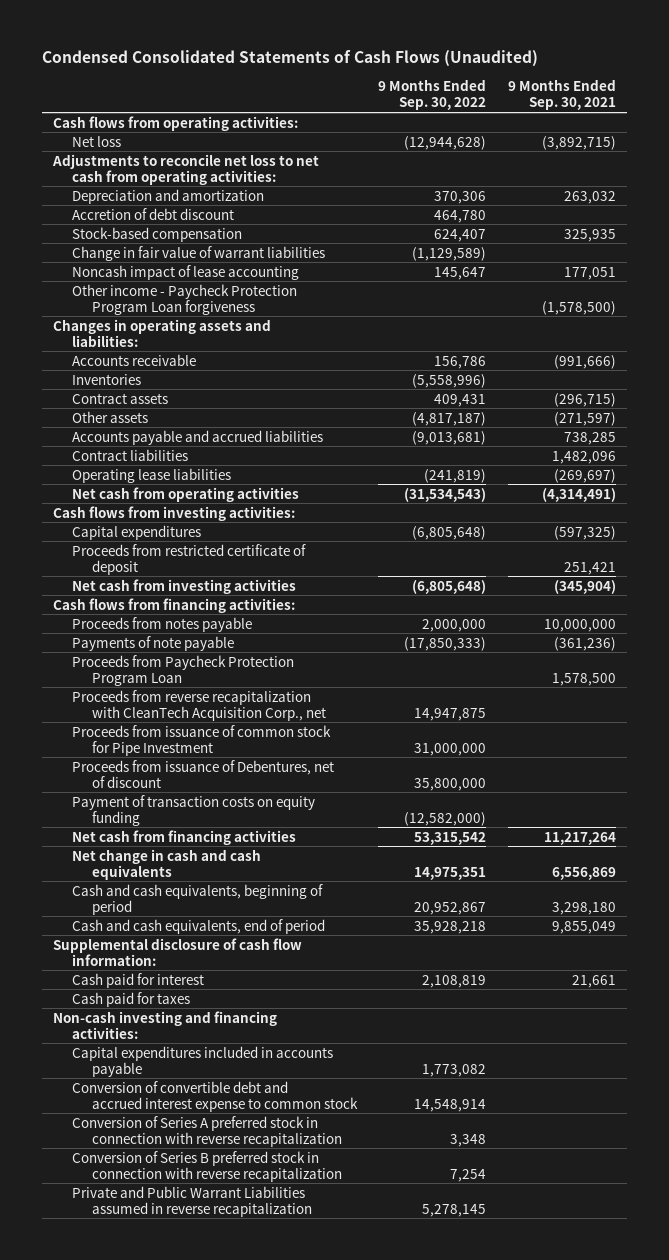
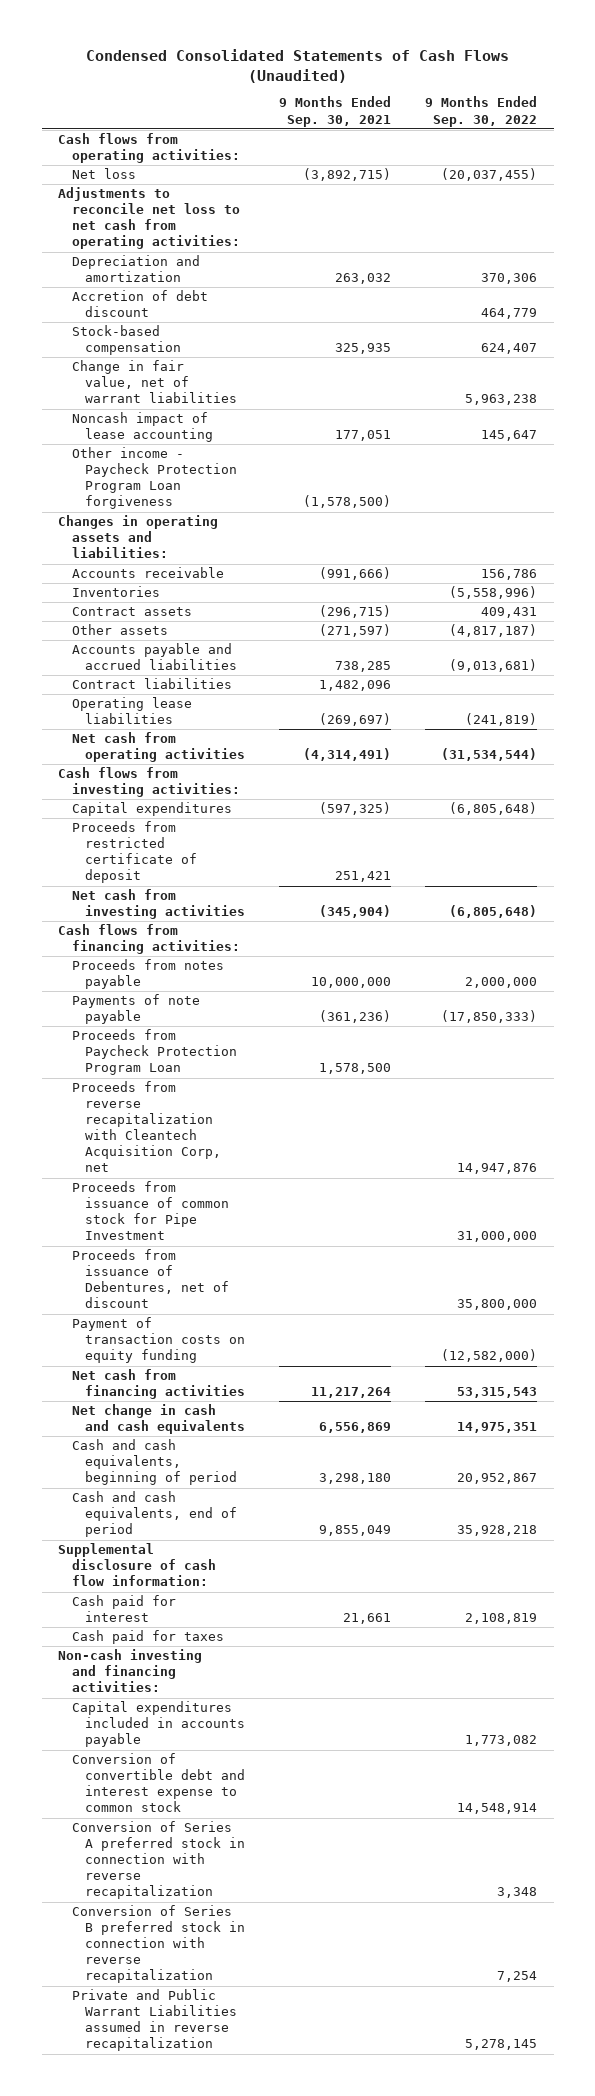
[404,135,487,150] (12,944,628) -> [440,168,537,182] (20,037,455)
[434,209,487,223] 464,780 -> [480,308,537,320] 464,779
[72,245,326,261] Change in fair value of warrant liabilities -> [71,360,238,404] Change in fair value, net of warrant liabilities
[412,246,487,261] (1,129,589) -> [464,394,537,406] 5,963,238
[404,487,487,502] (31,534,543) -> [440,748,537,762] (31,534,544)
[72,689,326,721] Proceeds from reverse recapitalization with CleanTech Acquisition Corp., net -> [71,1081,222,1173] Proceeds from reverse recapitalization with Cleantech Acquisition Corp, net
[414,707,487,721] 14,947,875 -> [456,1163,537,1175] 14,947,876
[414,831,487,845] 53,315,542 -> [456,1387,537,1399] 53,315,543
[72,1080,358,1112] Conversion of convertible debt and accrued interest expense to common stock -> [71,1753,246,1813] Conversion of convertible debt and interest expense to common stock

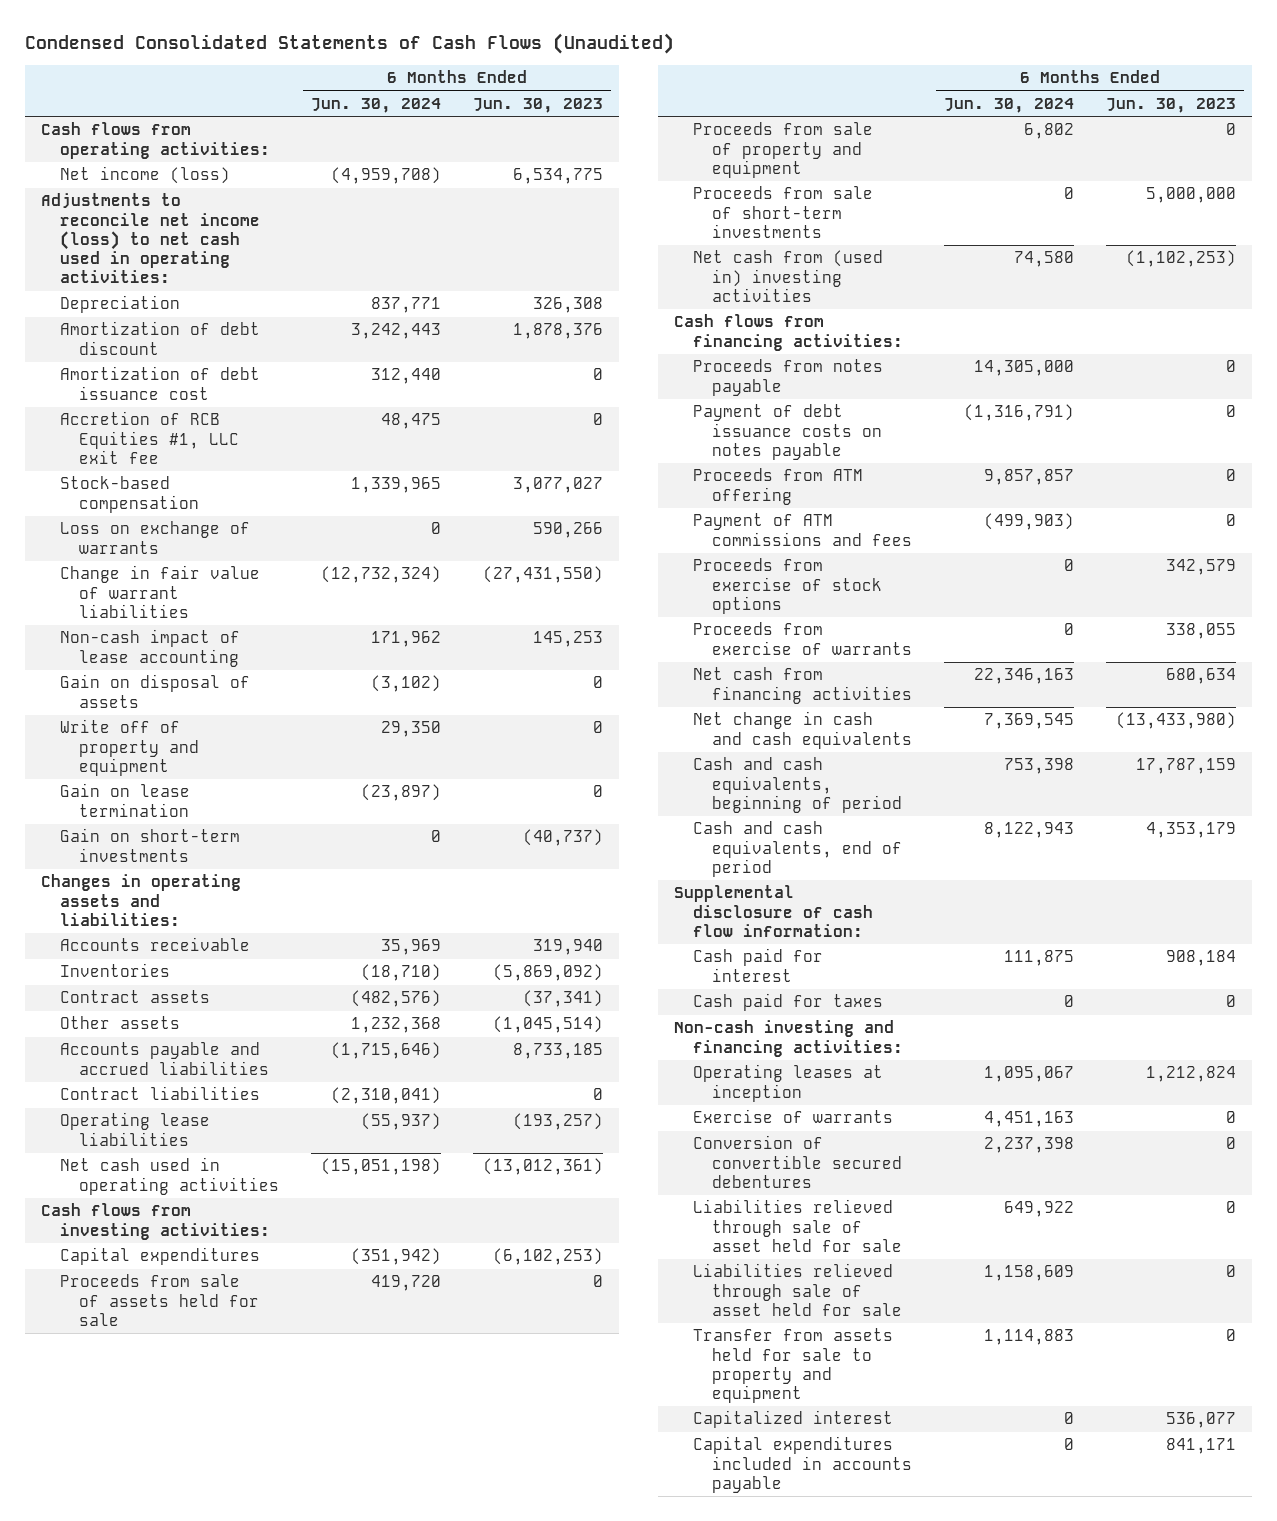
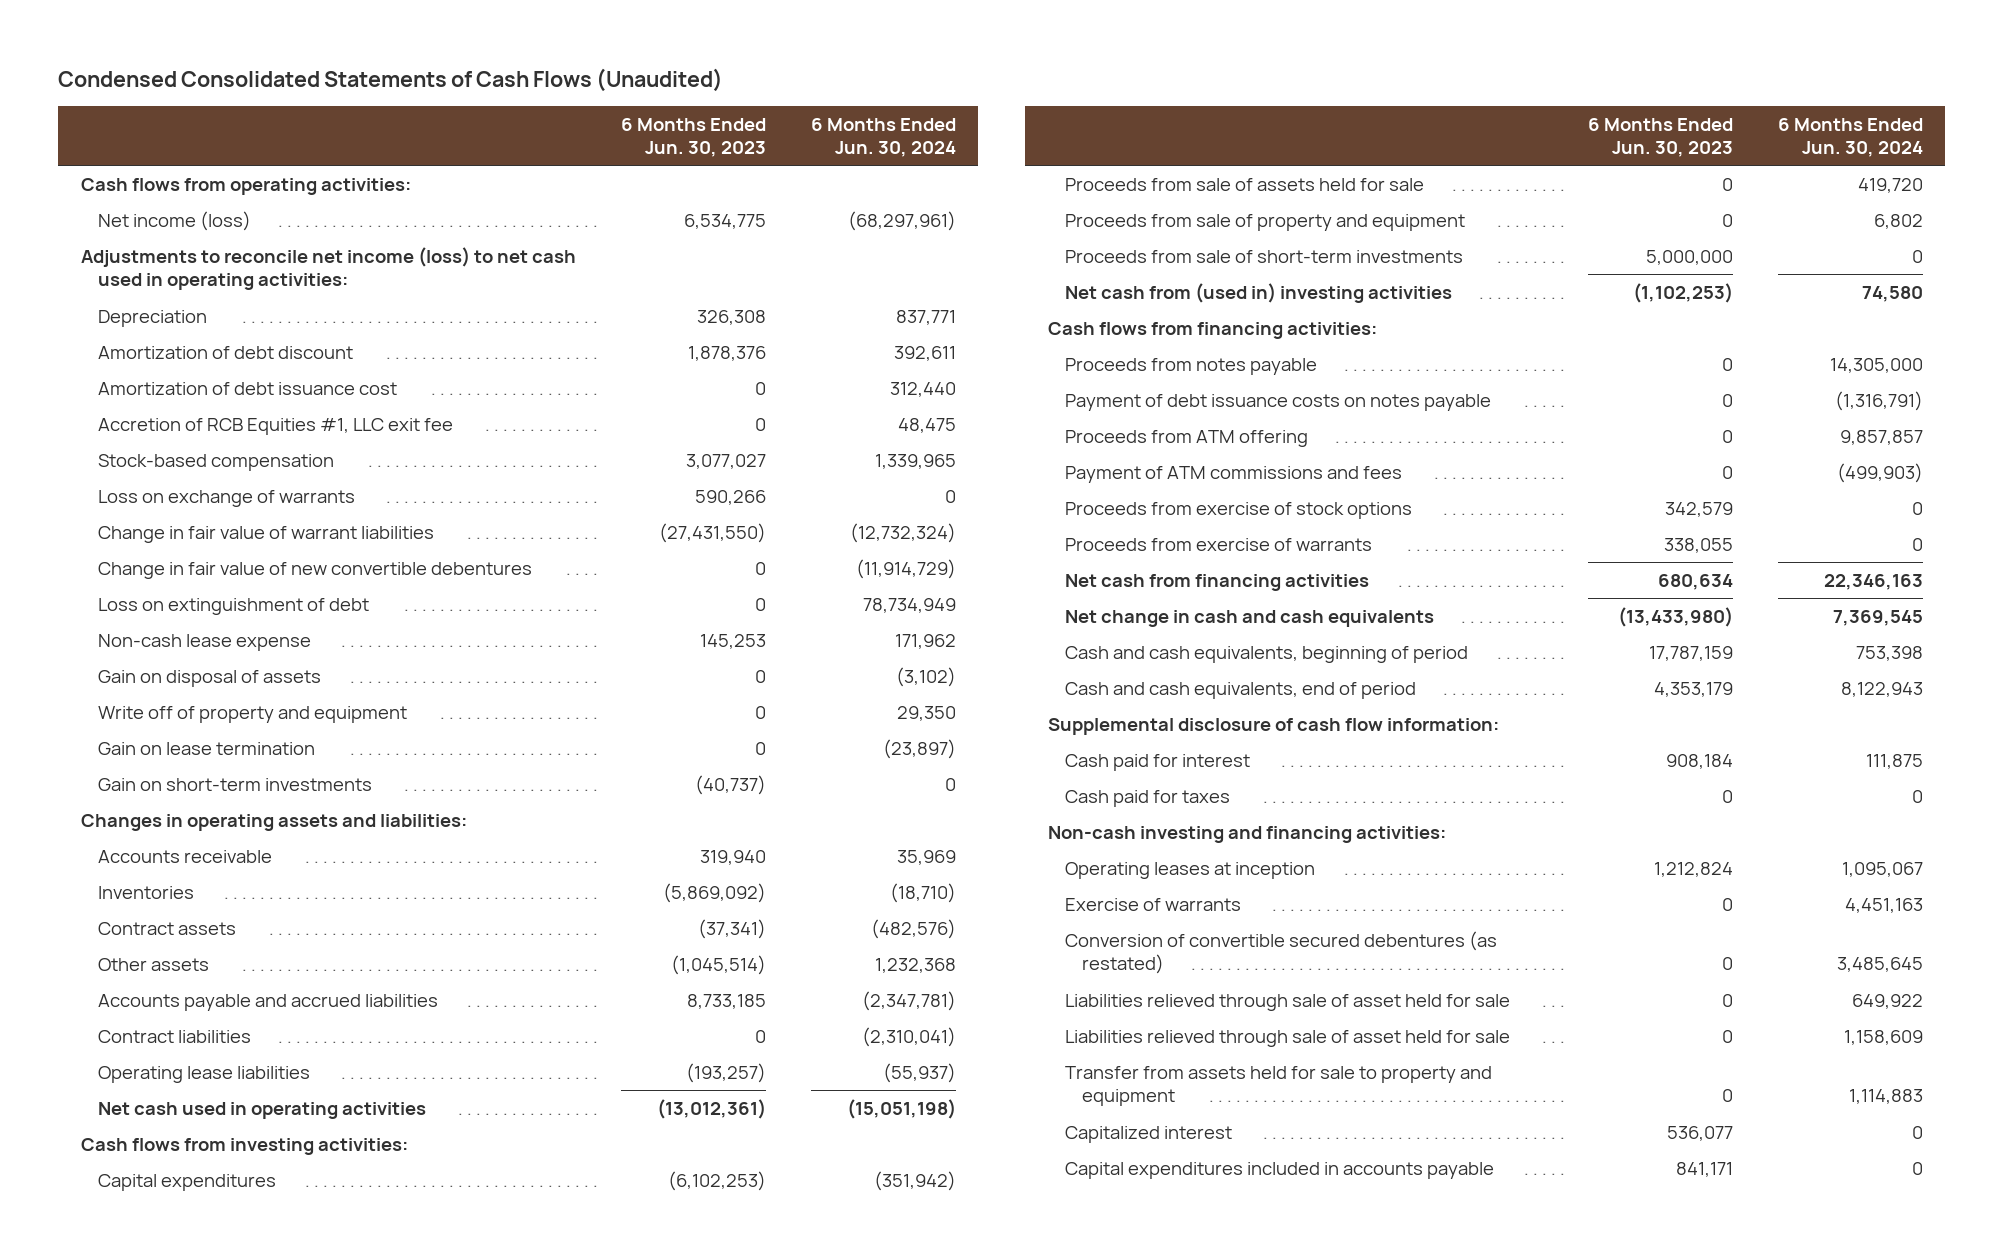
[330,167,441,185] (4,959,708) -> [847,210,956,231] (68,297,961)
[350,323,441,340] 3,242,443 -> [893,345,956,361] 392,611
none -> [97,561,532,579] Change in fair value of new convertible debentures
none -> [97,597,369,615] Loss on extinguishment of debt
[59,629,240,667] Non-cash impact of lease accounting -> [97,633,311,651] Non-cash lease expense
[330,1042,441,1060] (1,715,646) -> [861,990,956,1011] (2,347,781)
[692,1135,902,1188] Conversion of convertible secured debentures -> [1064,930,1497,975] Conversion of convertible secured debentures (as restated)
[983,1137,1074,1154] 2,237,398 -> [1836,957,1923,973] 3,485,645

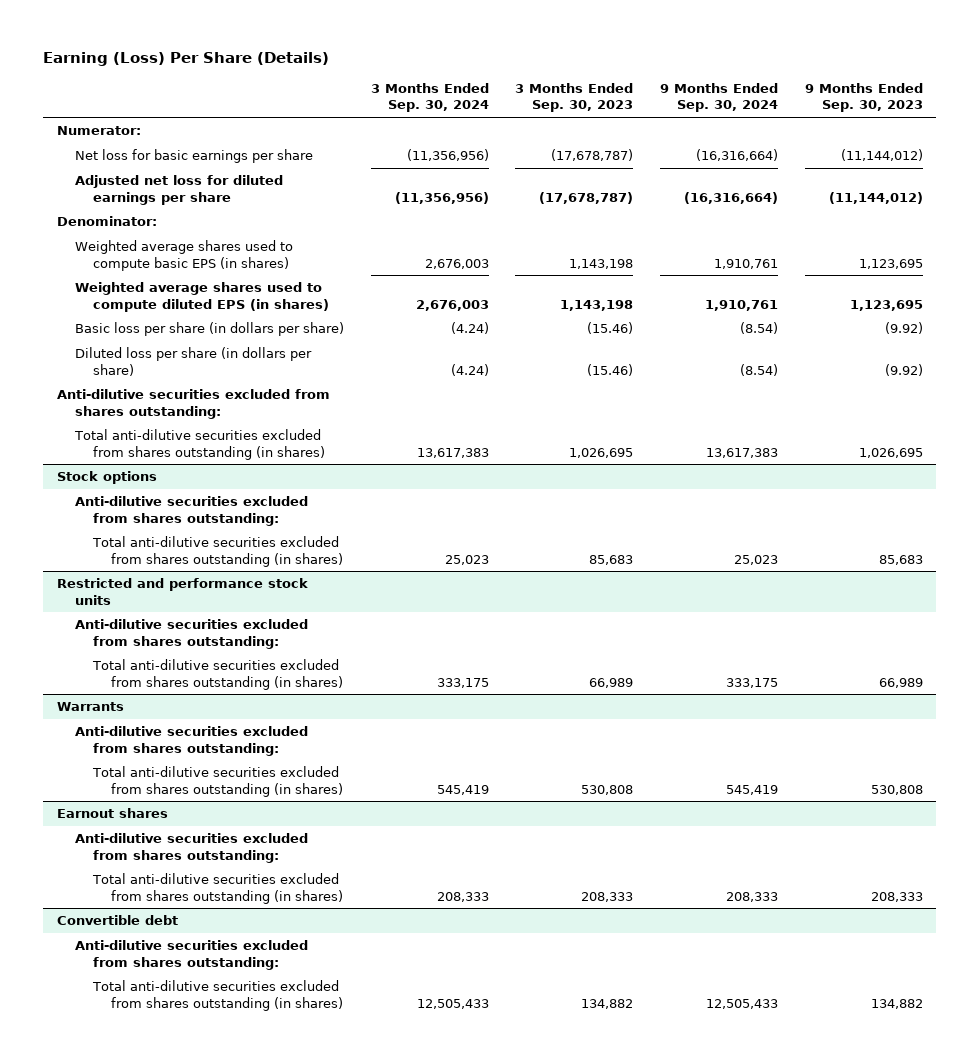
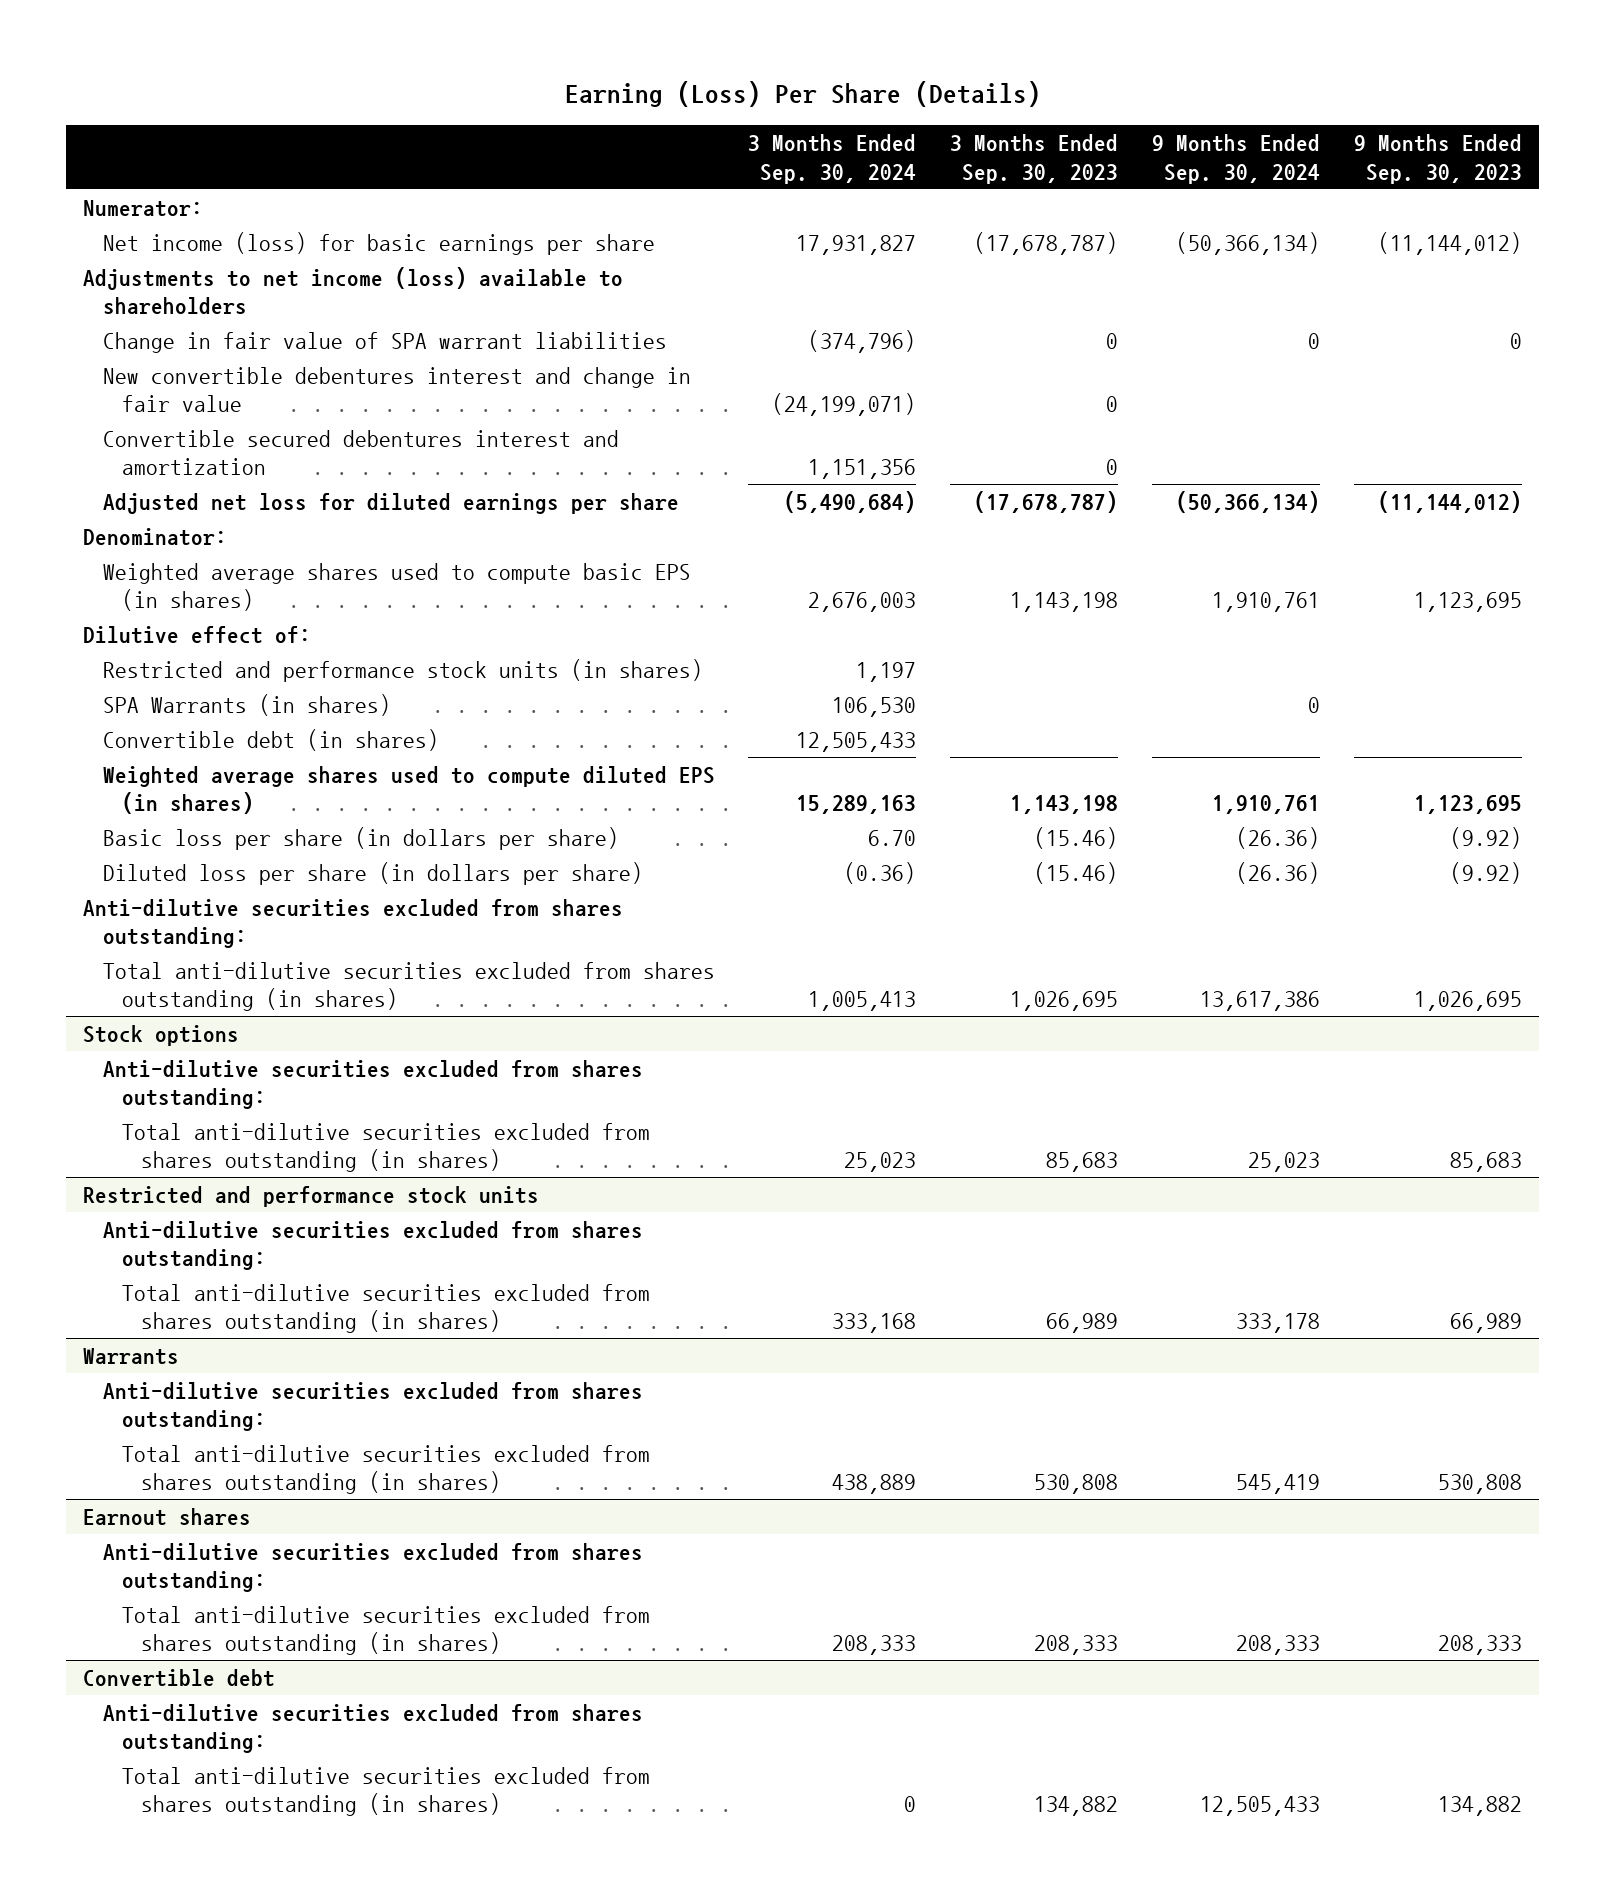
[74,149,313,164] Net loss for basic earnings per share -> [102,231,655,255] Net income (loss) for basic earnings per share
[406,149,489,162] (11,356,956) -> [796,234,917,255] 17,931,827
[696,149,779,162] (16,316,664) -> [1175,231,1320,255] (50,366,134)
none -> [83,266,624,315] Adjustments to net income (loss) available to shareholders
none -> [102,331,667,353] Change in fair value of SPA warrant liabilities
none -> [102,366,691,413] New convertible debentures interest and change in fair value
none -> [102,429,619,476] Convertible secured debentures interest and amortization
[394,191,489,204] (11,356,956) -> [784,490,917,513] (5,490,684)
[684,191,779,204] (16,316,664) -> [1175,490,1320,513] (50,366,134)
none -> [83,625,312,644] Dilutive effect of:
none -> [102,658,703,682] Restricted and performance stock units (in shares)
none -> [102,693,391,716] SPA Warrants (in shares)
none -> [102,728,439,751] Convertible debt (in shares)
[415,299,489,311] 2,676,003 -> [796,795,917,815] 15,289,163
[450,322,489,335] (4.24) -> [868,829,917,846] 6.70
[740,322,779,335] (8.54) -> [1235,826,1320,849] (26.36)
[450,363,489,376] (4.24) -> [844,861,917,884] (0.36)
[740,363,779,376] (8.54) -> [1235,861,1320,884] (26.36)
[416,447,489,458] 13,617,383 -> [808,991,917,1012] 1,005,413
[706,447,779,458] 13,617,383 -> [1199,991,1320,1012] 13,617,386
[436,677,489,688] 333,175 -> [832,1313,917,1334] 333,168
[726,677,779,688] 333,175 -> [1235,1313,1320,1334] 333,178
[436,784,489,795] 545,419 -> [832,1474,917,1495] 438,889
[416,998,489,1009] 12,505,433 -> [904,1796,917,1813] 0

